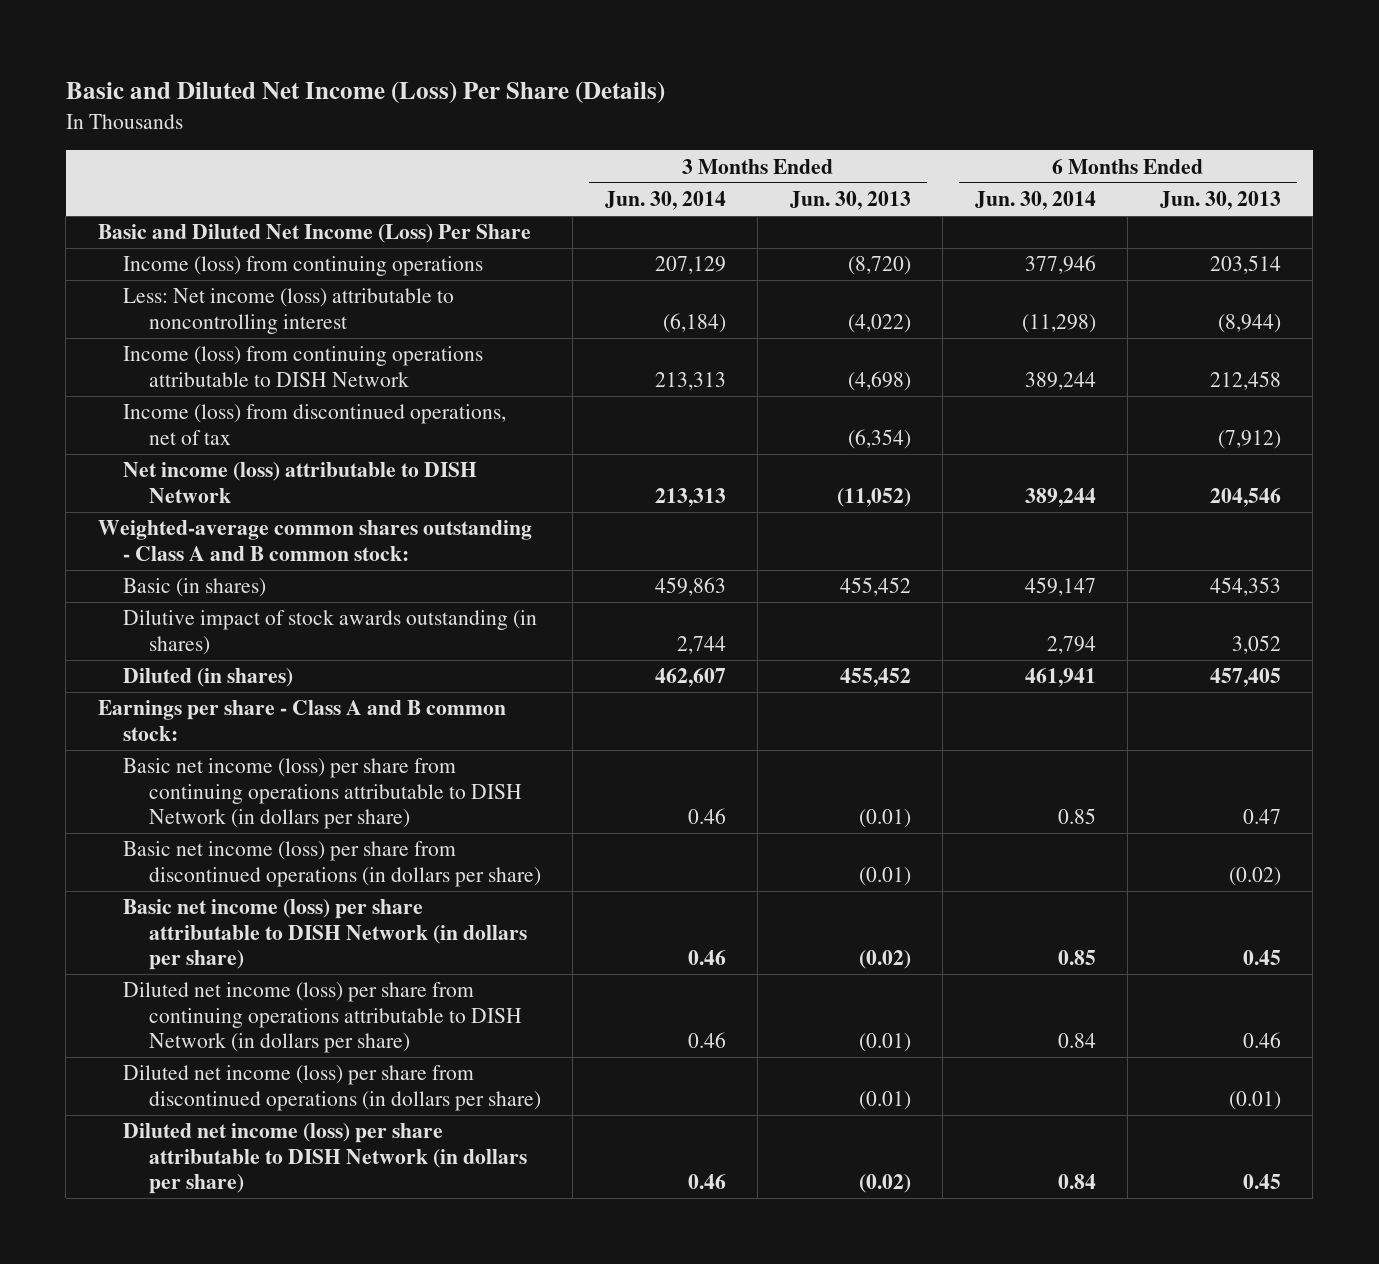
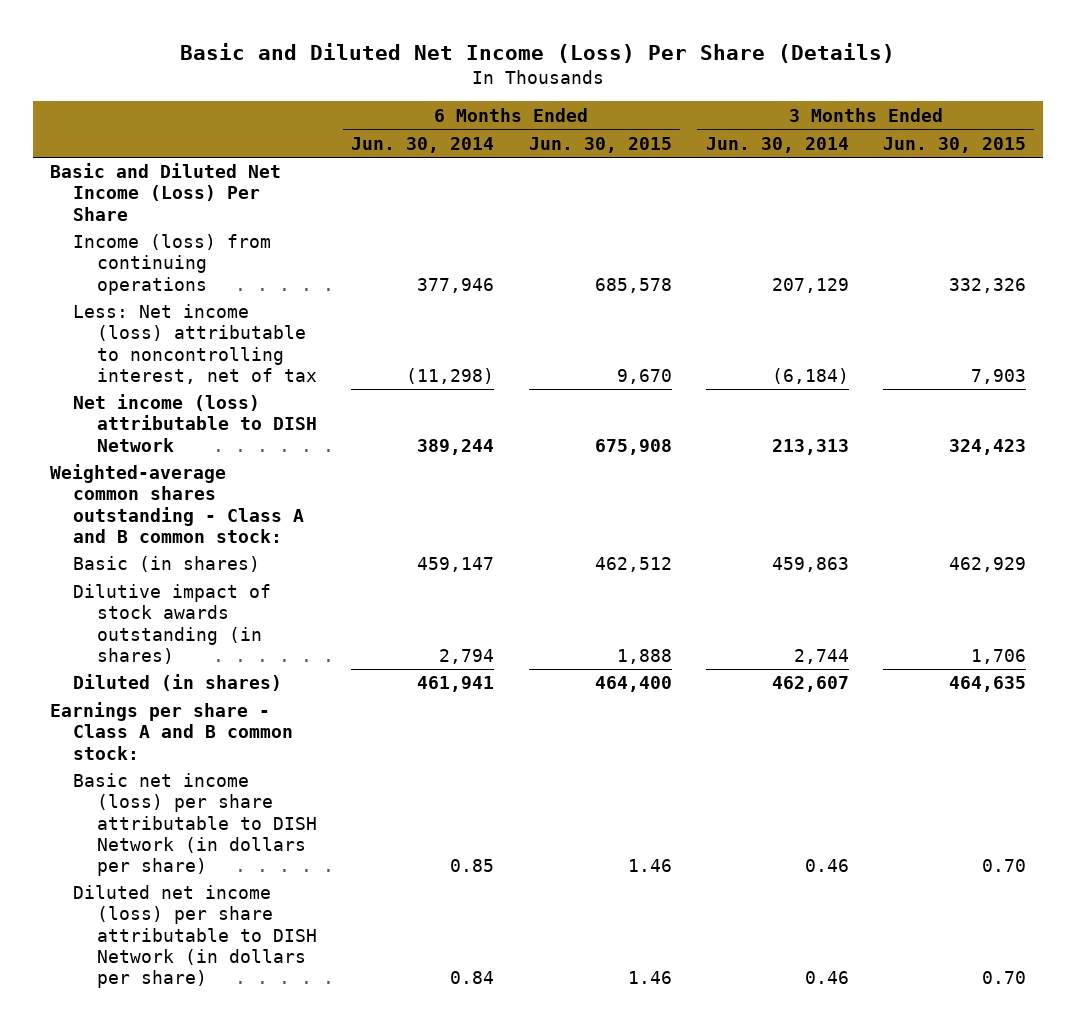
[789,191,911,211] Jun. 30, 2013 -> none
[1159,191,1281,211] Jun. 30, 2013 -> none
none -> [528,136,672,153] Jun. 30, 2015
none -> [882,136,1026,153] Jun. 30, 2015
[123,346,484,387] Income (loss) from continuing operations attributable to DISH Network -> none
[123,404,507,445] Income (loss) from discontinued operations, net of tax -> none
[123,288,455,334] Less: Net income (loss) attributable to noncontrolling interest -> [73,304,318,384] Less: Net income (loss) attributable to noncontrolling interest, net of tax
[123,758,522,829] Basic net income (loss) per share from continuing operations attributable to DISH Network (in dollars per share) -> none
[123,841,541,887] Basic net income (loss) per share from discontinued operations (in dollars per share) -> none
[123,982,522,1053] Diluted net income (loss) per share from continuing operations attributable to DISH Network (in dollars per share) -> none
[123,1065,541,1111] Diluted net income (loss) per share from discontinued operations (in dollars per share) -> none

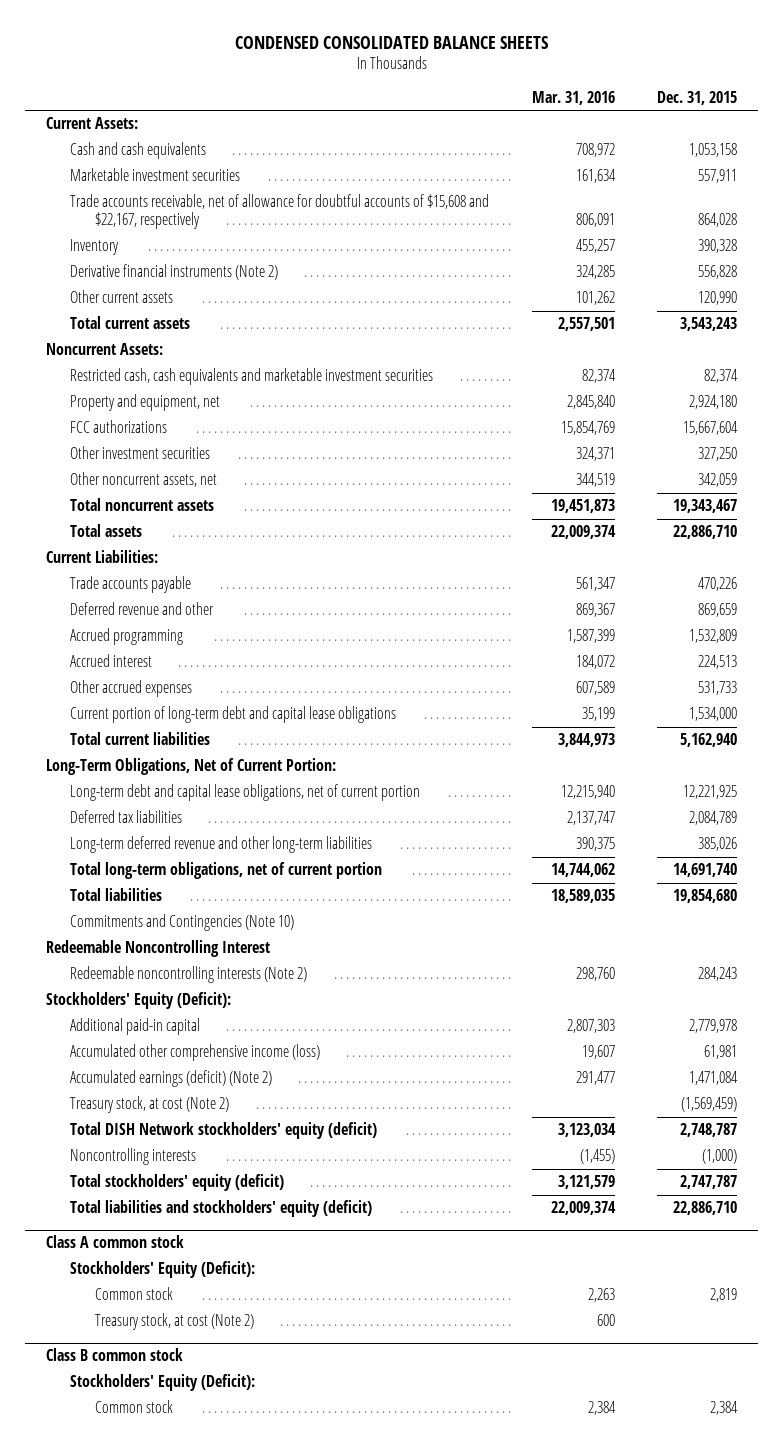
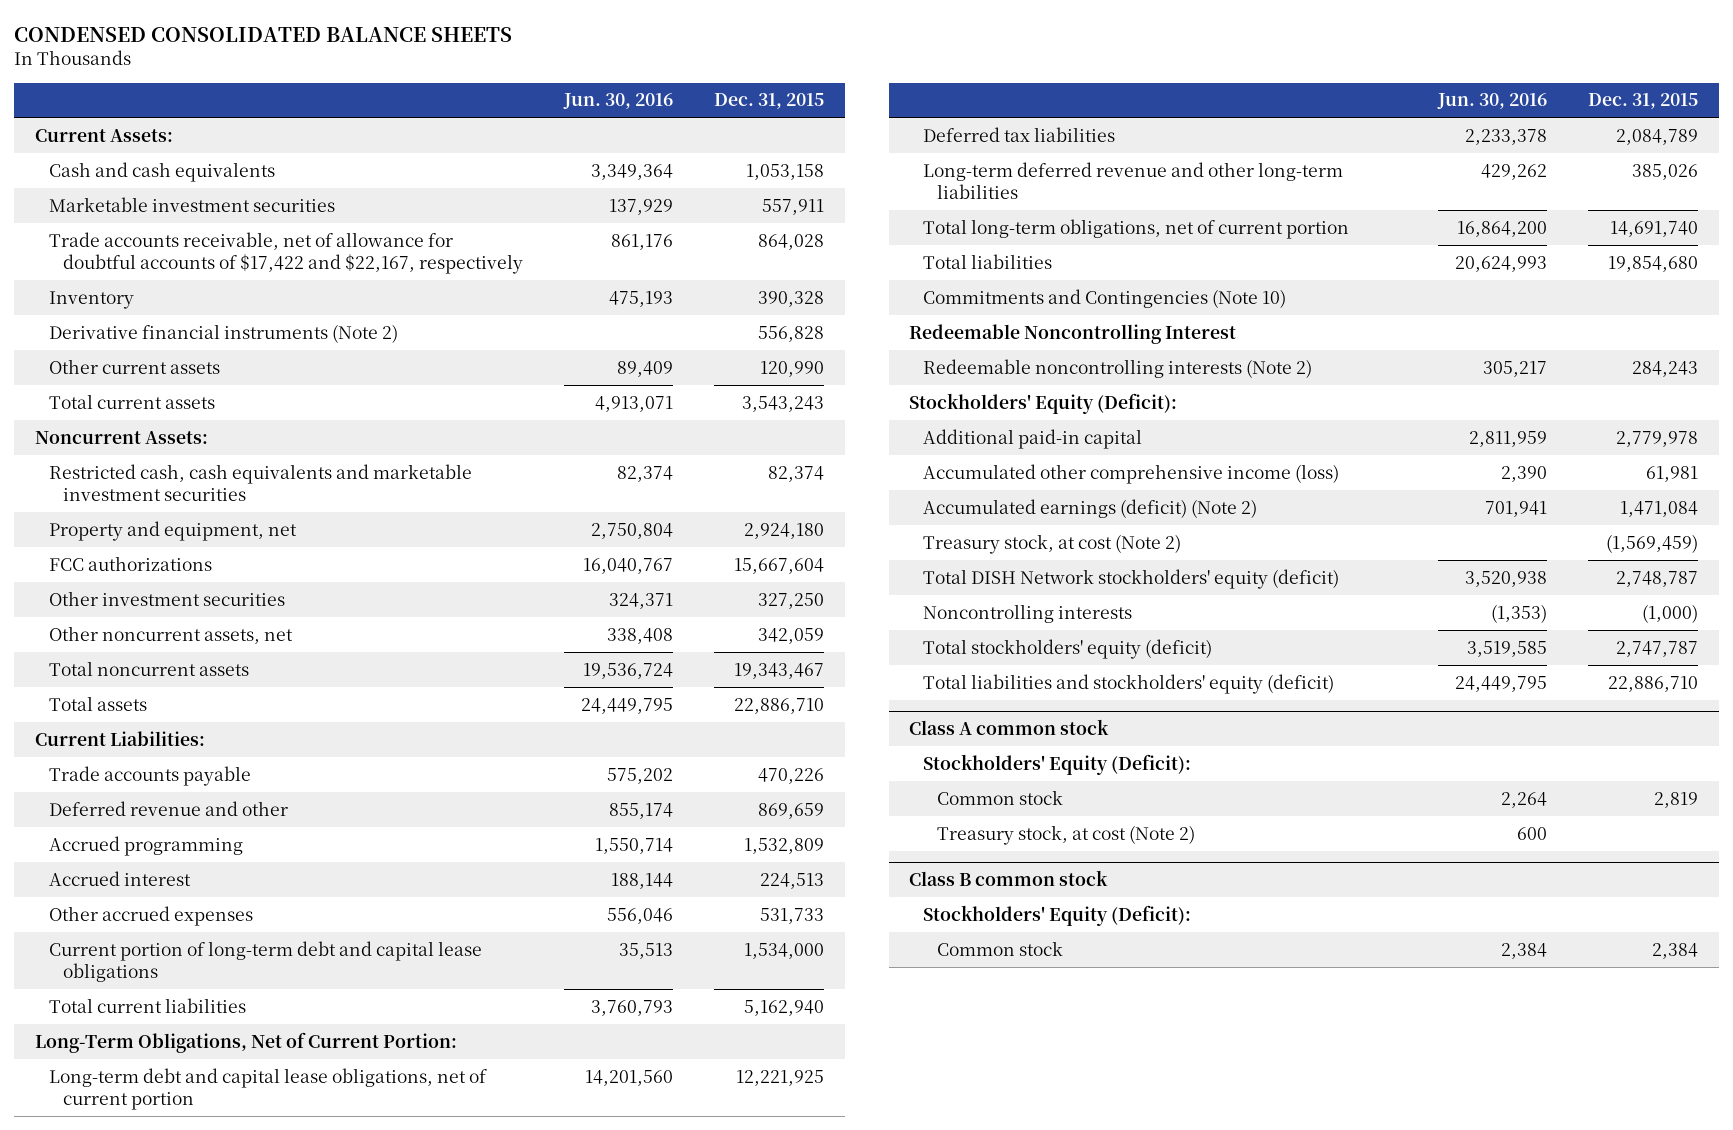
[531,91,615,106] Mar. 31, 2016 -> none
none -> [562,93,673,110] Jun. 30, 2016
[70,194,490,230] Trade accounts receivable, net of allowance for doubtful accounts of $15,608 and $22,167, respectively -> [48,231,523,274] Trade accounts receivable, net of allowance for doubtful accounts of $17,422 and $22,167, respectively

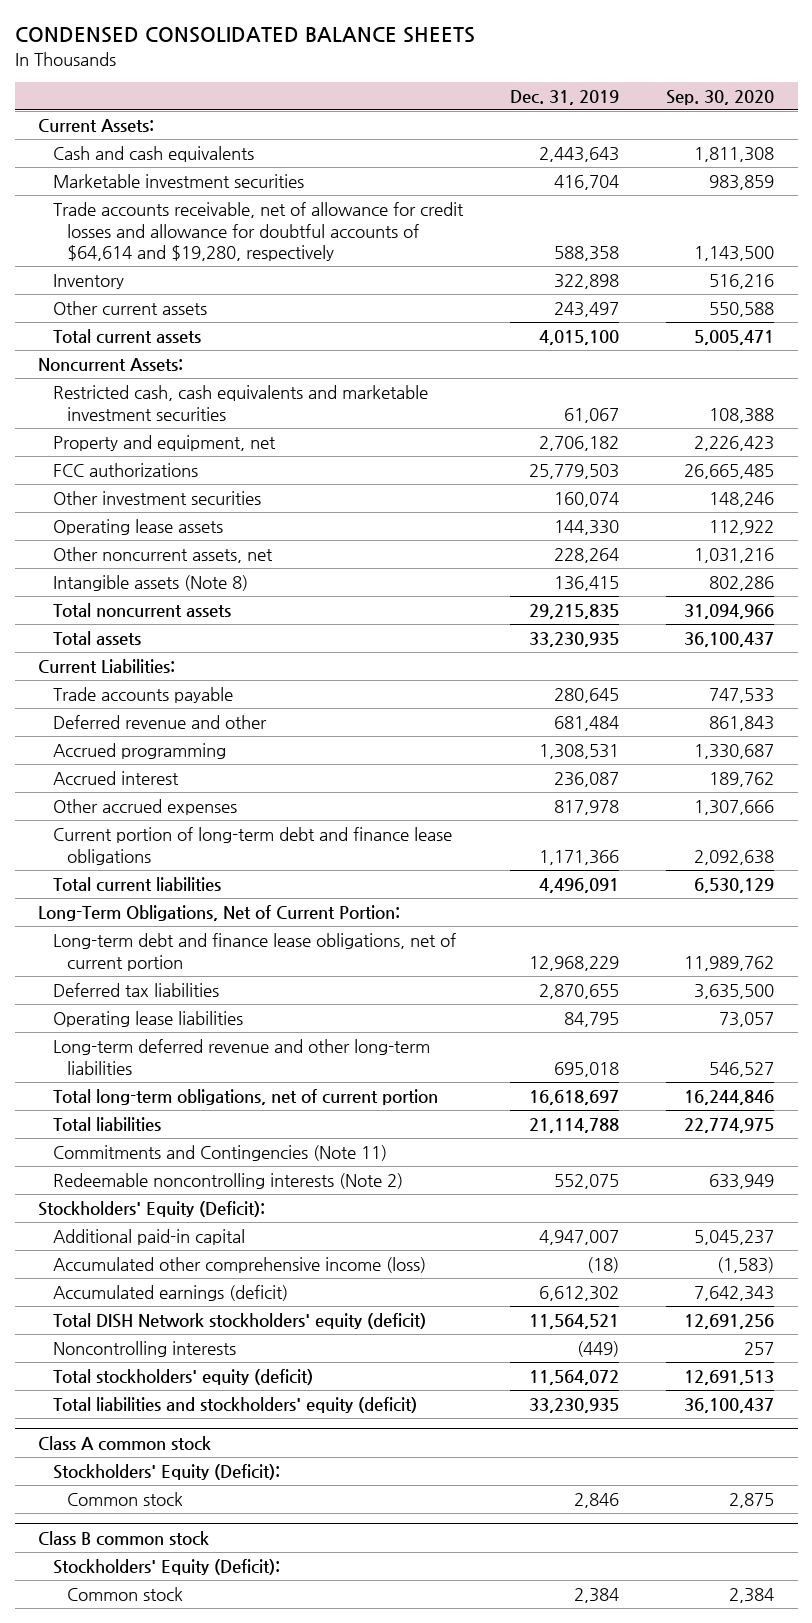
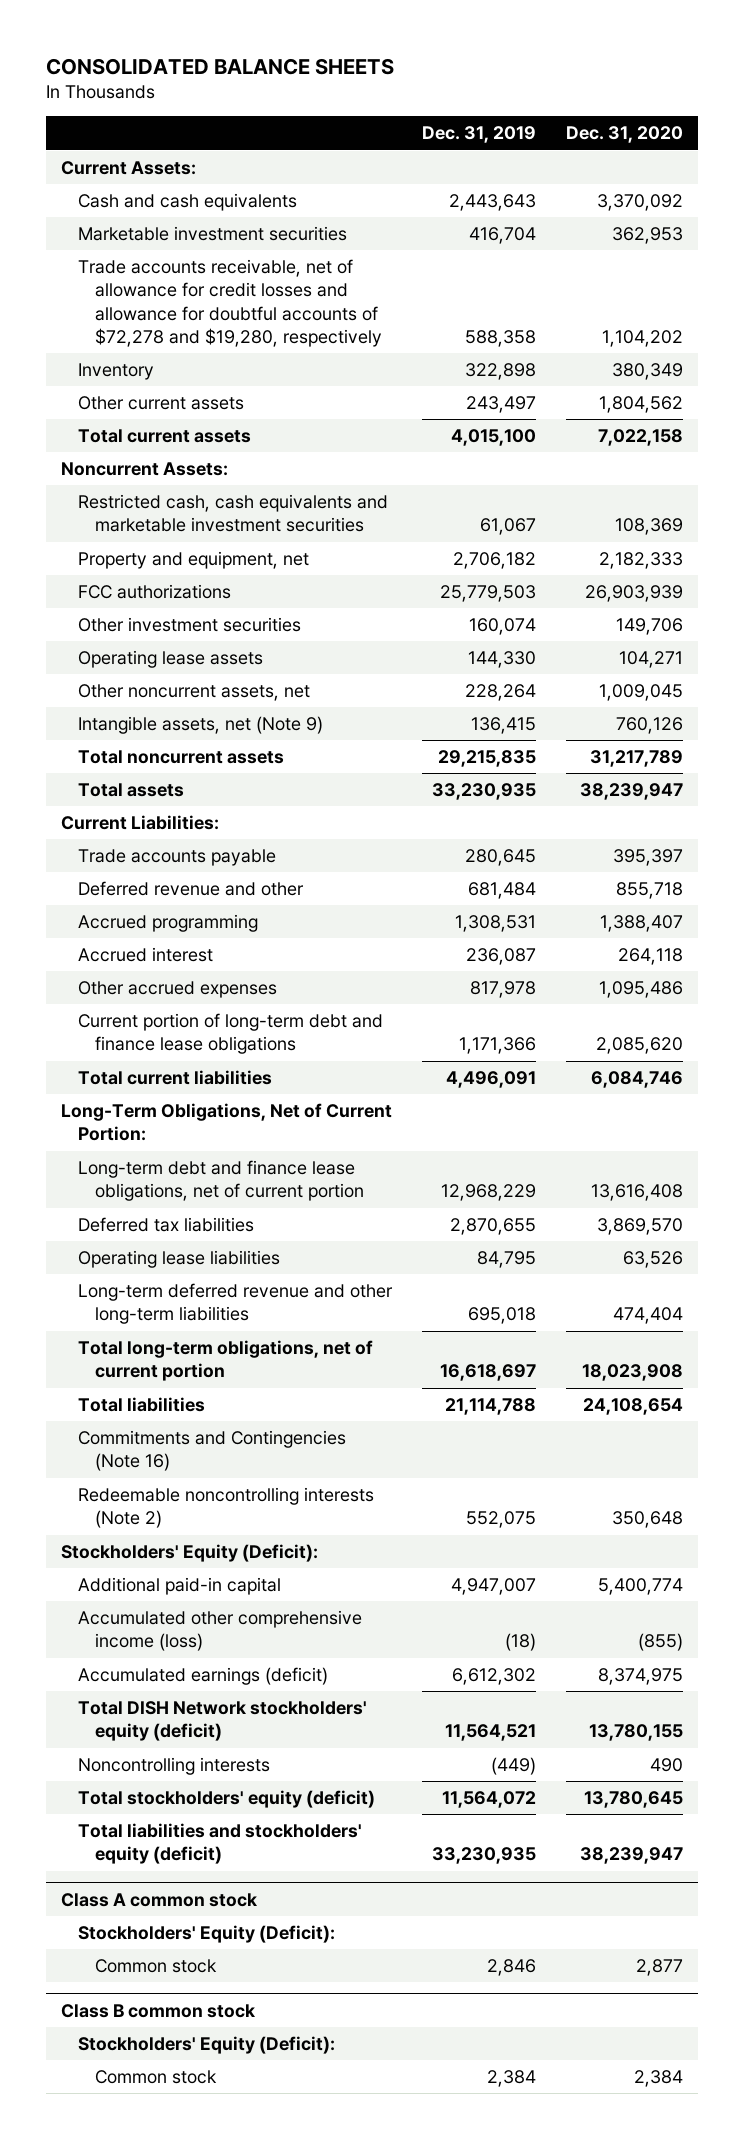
[14,27,475,44] CONDENSED CONSOLIDATED BALANCE SHEETS -> [45,57,394,75] CONSOLIDATED BALANCE SHEETS
[666,89,775,105] Sep. 30, 2020 -> none
none -> [566,126,684,144] Dec. 31, 2020
[52,202,464,262] Trade accounts receivable, net of allowance for credit losses and allowance for doubtful accounts of $64,614 and $19,280, respectively -> [77,259,382,348] Trade accounts receivable, net of allowance for credit losses and allowance for doubtful accounts of $72,278 and $19,280, respectively
[52,575,248,592] Intangible assets (Note 8) -> [77,716,323,735] Intangible assets, net (Note 9)
[52,1145,387,1162] Commitments and Contingencies (Note 11) -> [77,1430,346,1472] Commitments and Contingencies (Note 16)

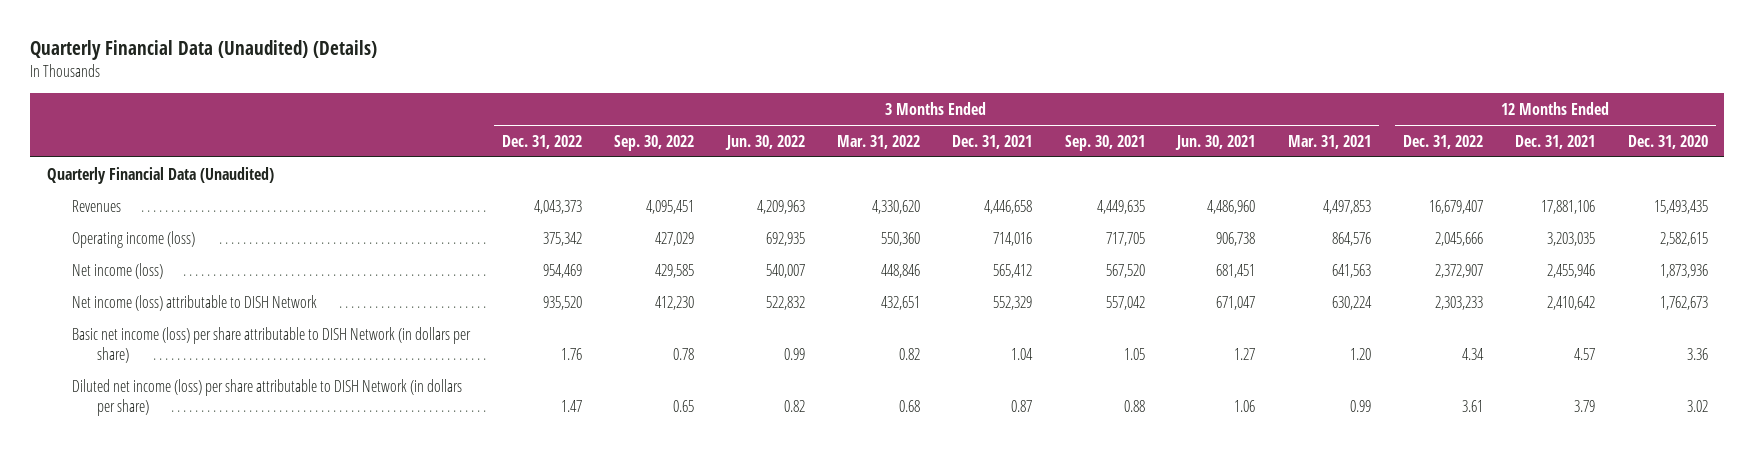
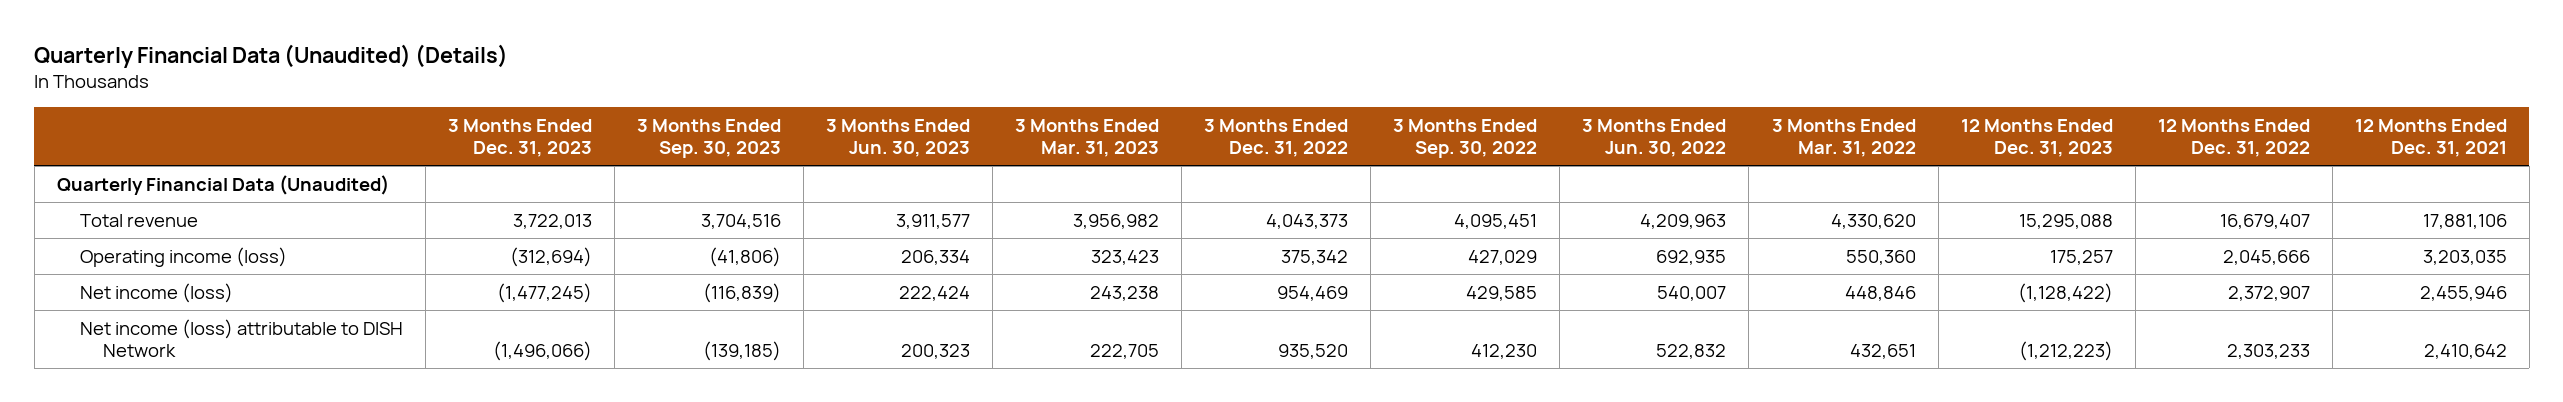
[952,134,1033,149] Dec. 31, 2021 -> none
[1064,134,1145,151] Sep. 30, 2021 -> none
[1175,134,1256,150] Jun. 30, 2021 -> none
[1287,134,1371,149] Mar. 31, 2021 -> none
[1627,134,1708,149] Dec. 31, 2020 -> none
none -> [448,119,593,157] 3 Months Ended Dec. 31, 2023
none -> [637,119,782,158] 3 Months Ended Sep. 30, 2023
none -> [826,119,971,157] 3 Months Ended Jun. 30, 2023
none -> [1015,119,1160,157] 3 Months Ended Mar. 31, 2023
none -> [1960,119,2113,157] 12 Months Ended Dec. 31, 2023
[71,199,121,212] Revenues -> [80,214,199,228] Total revenue
[71,326,471,364] Basic net income (loss) per share attributable to DISH Network (in dollars per share) -> none
[71,378,462,417] Diluted net income (loss) per share attributable to DISH Network (in dollars per share) -> none

